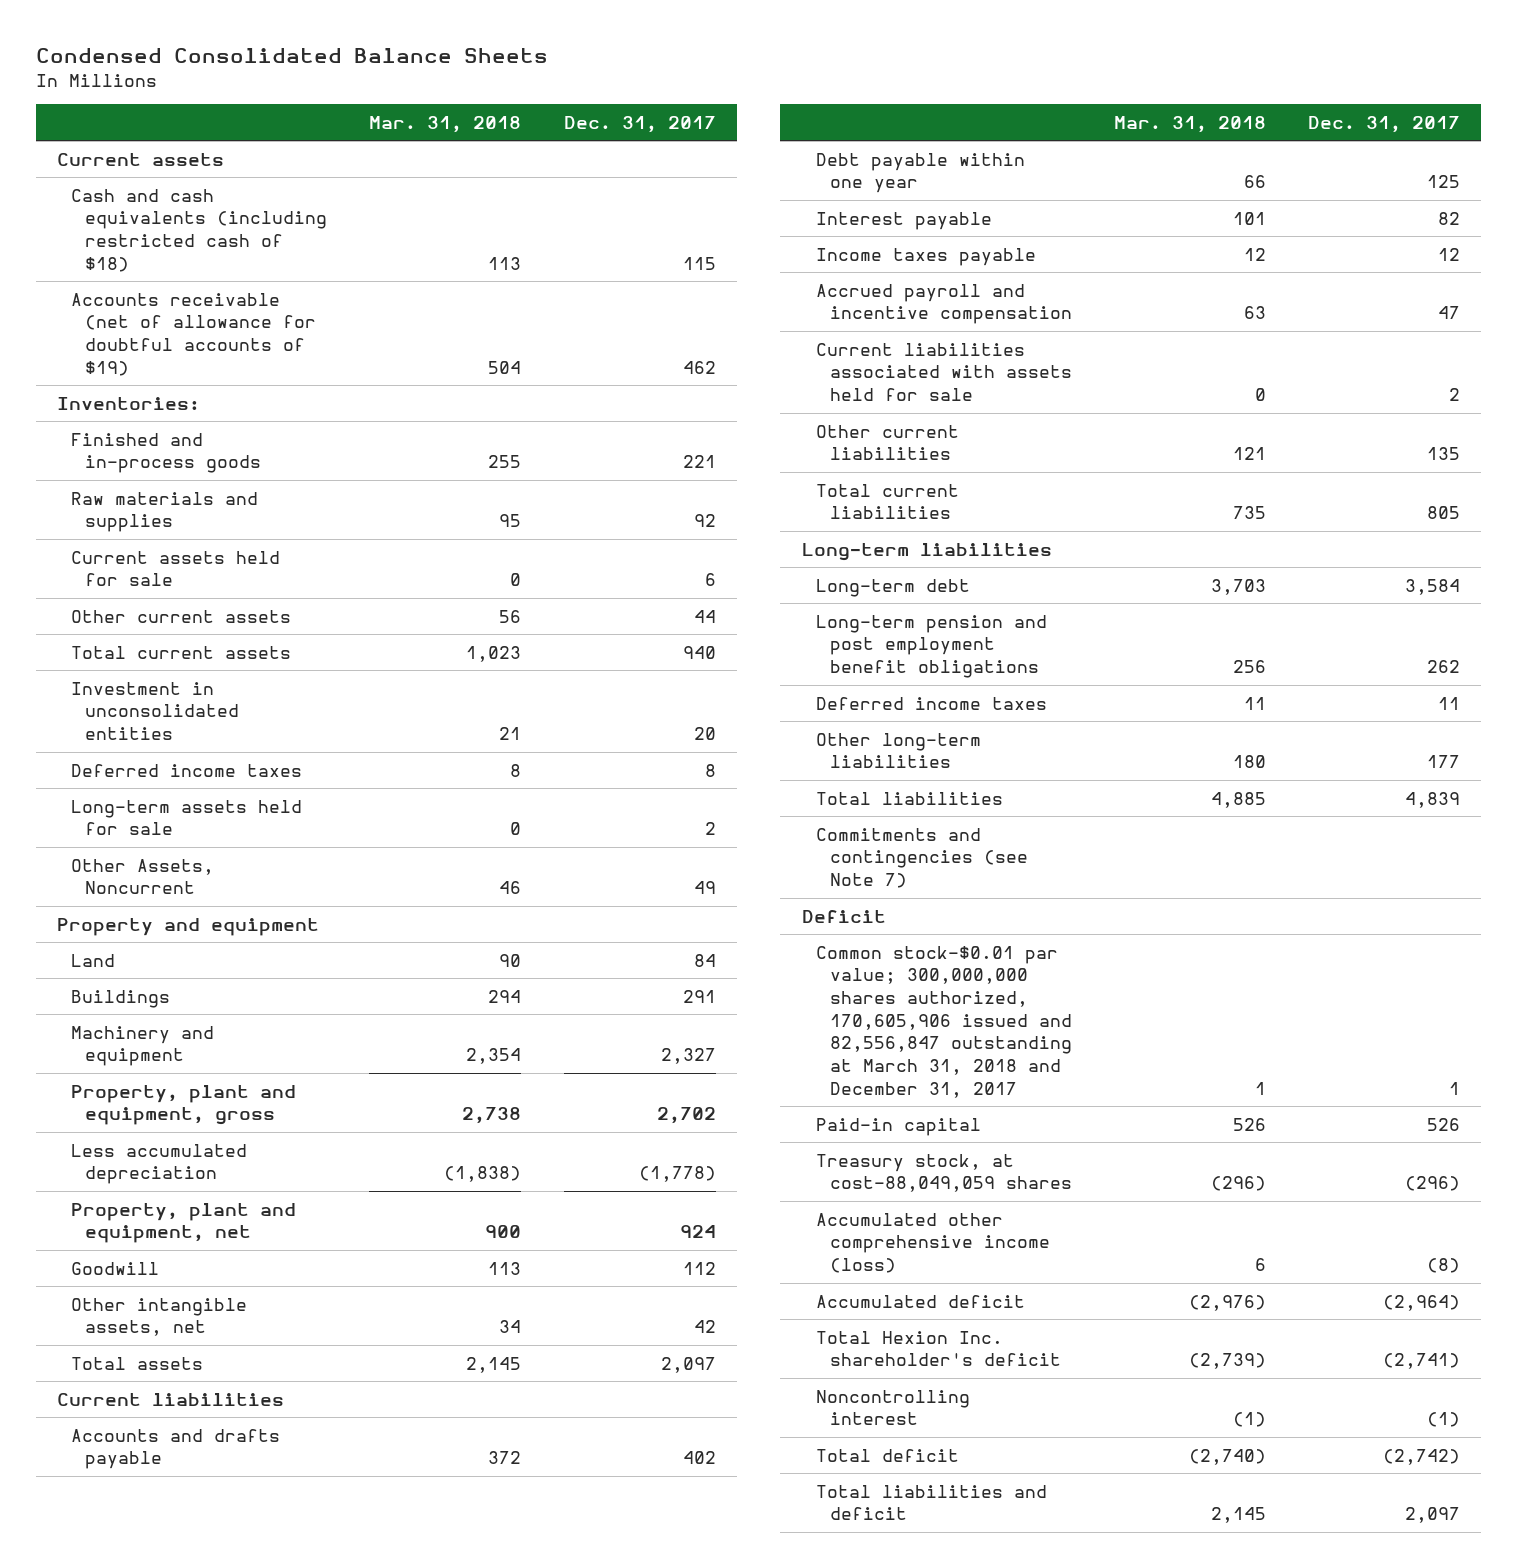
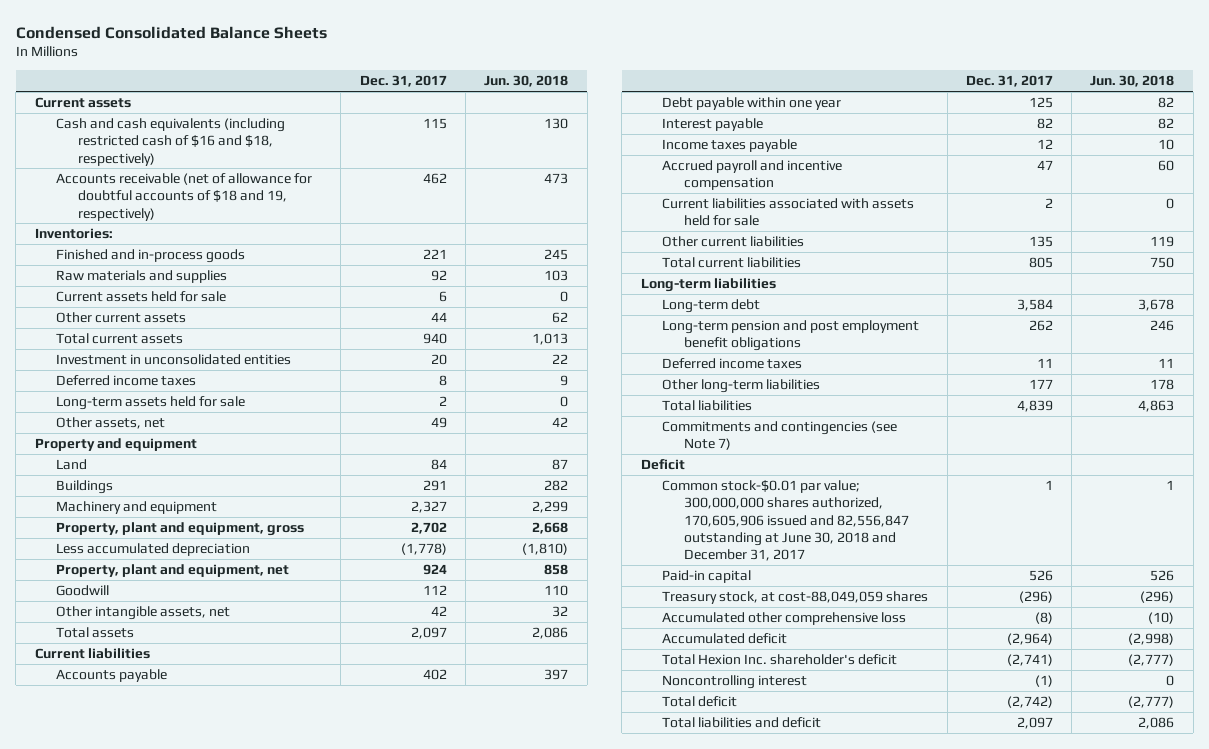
[369,115,522,133] Mar. 31, 2018 -> none
none -> [484,75,569,88] Jun. 30, 2018
[70,188,328,272] Cash and cash equivalents (including restricted cash of $18) -> [56,117,286,166] Cash and cash equivalents (including restricted cash of $16 and $18, respectively)
[70,292,317,376] Accounts receivable (net of allowance for doubtful accounts of $19) -> [56,172,313,221] Accounts receivable (net of allowance for doubtful accounts of $18 and 19, respectively)
[70,858,214,895] Other Assets, Noncurrent -> [56,416,166,429] Other assets, net
[70,1428,280,1470] Accounts and drafts payable -> [56,668,168,682] Accounts payable
[815,945,1072,1098] Common stock-$0.01 par value; 300,000,000 shares authorized, 170,605,906 issued and 82,556,847 outstanding at March 31, 2018 and December 31, 2017 -> [662,479,909,562] Common stock-$0.01 par value; 300,000,000 shares authorized, 170,605,906 issued and 82,556,847 outstanding at June 30, 2018 and December 31, 2017
[815,1212,1050,1274] Accumulated other comprehensive income (loss) -> [662,611,907,625] Accumulated other comprehensive loss

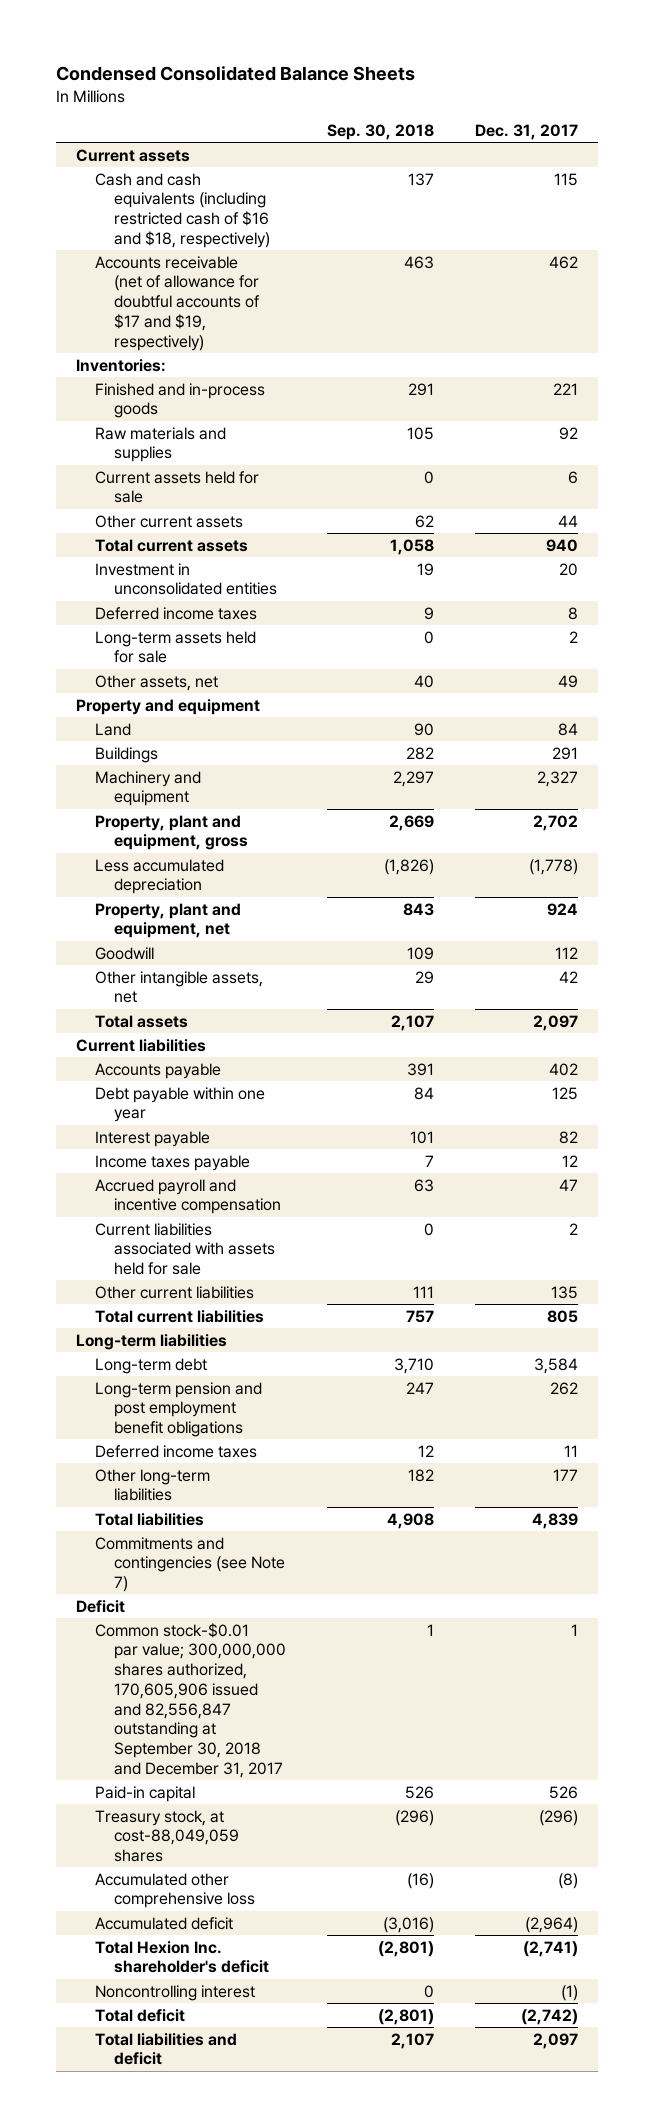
[484,75,569,88] Jun. 30, 2018 -> none
none -> [326,123,434,140] Sep. 30, 2018
[56,172,313,221] Accounts receivable (net of allowance for doubtful accounts of $18 and 19, respectively) -> [95,255,260,351] Accounts receivable (net of allowance for doubtful accounts of $17 and $19, respectively)
[662,479,909,562] Common stock-$0.01 par value; 300,000,000 shares authorized, 170,605,906 issued and 82,556,847 outstanding at June 30, 2018 and December 31, 2017 -> [95,1622,286,1778] Common stock-$0.01 par value; 300,000,000 shares authorized, 170,605,906 issued and 82,556,847 outstanding at September 30, 2018 and December 31, 2017

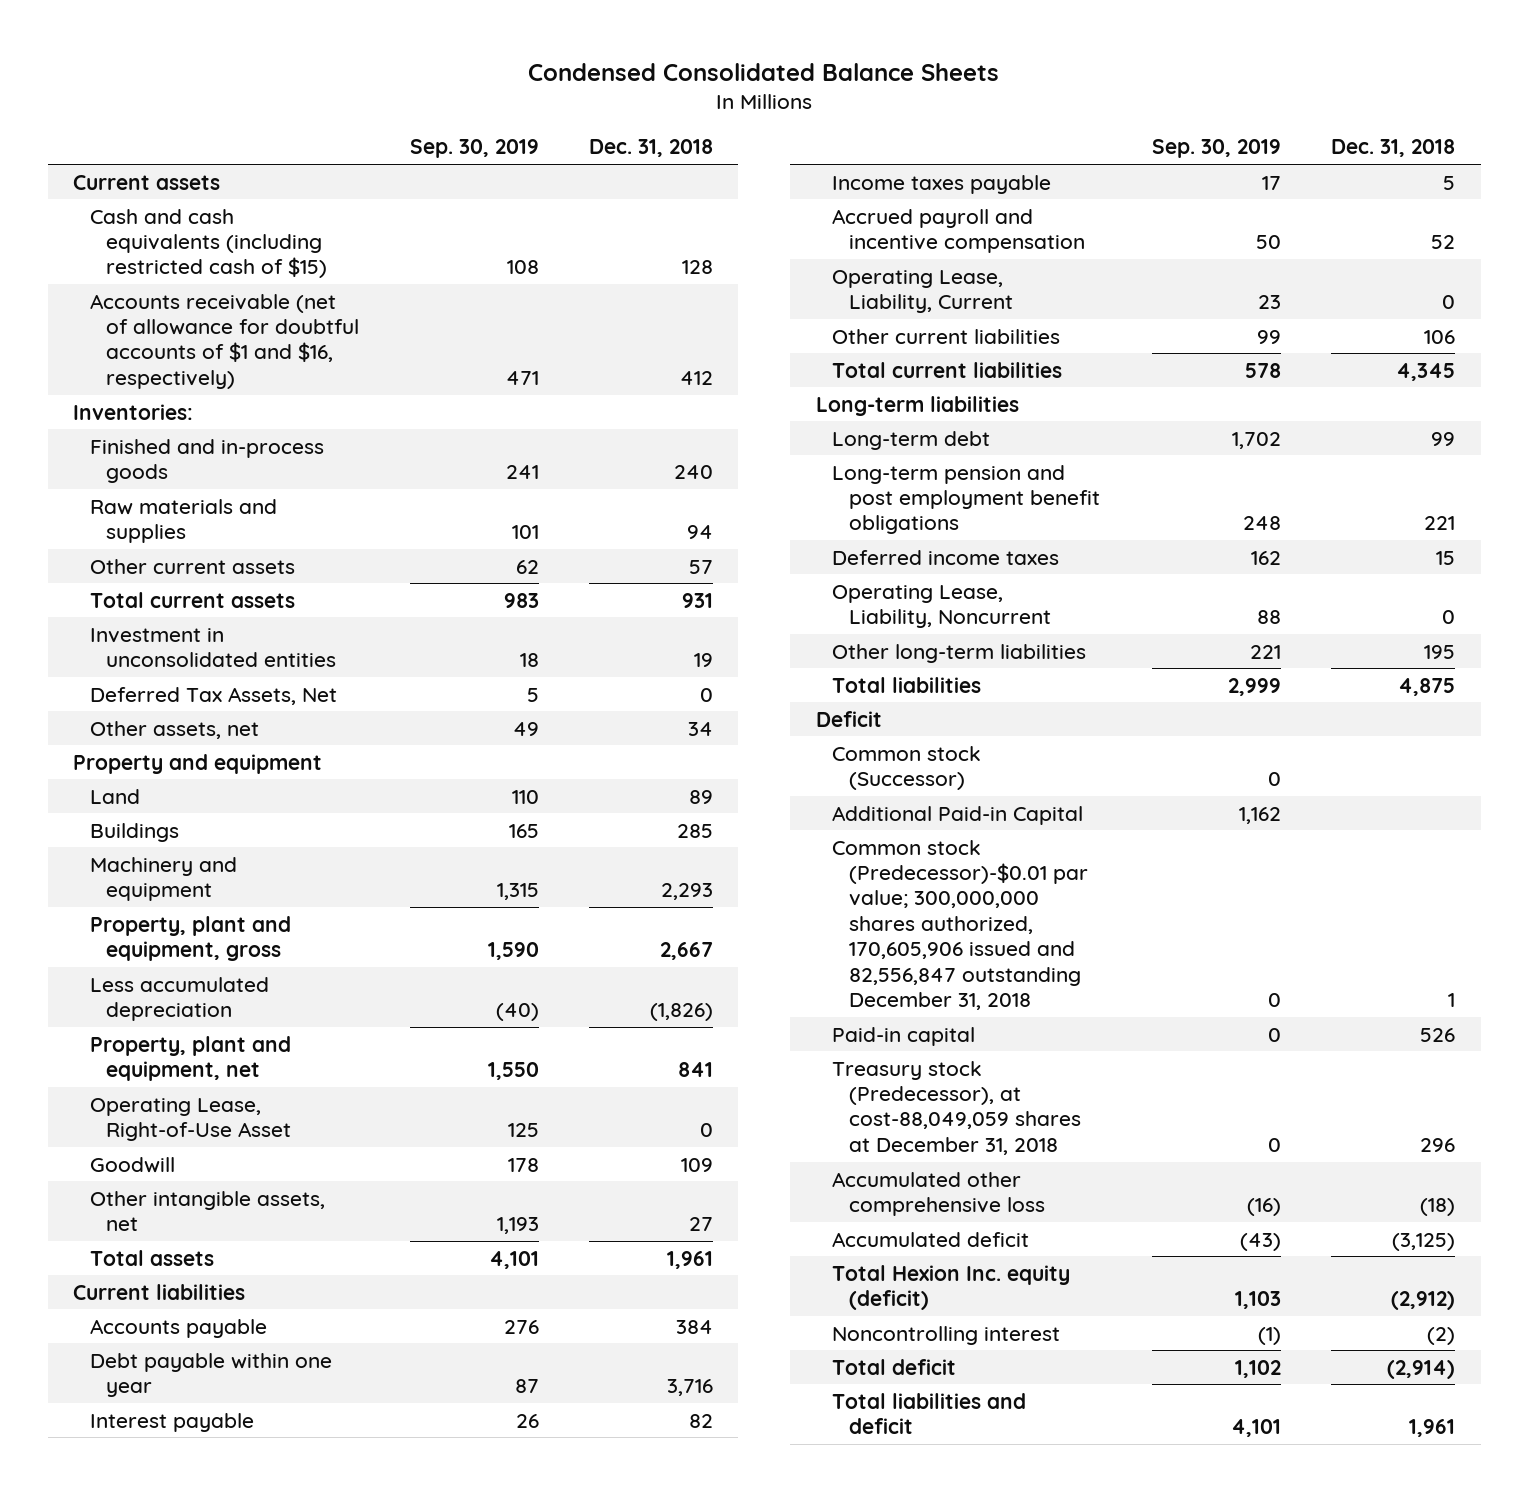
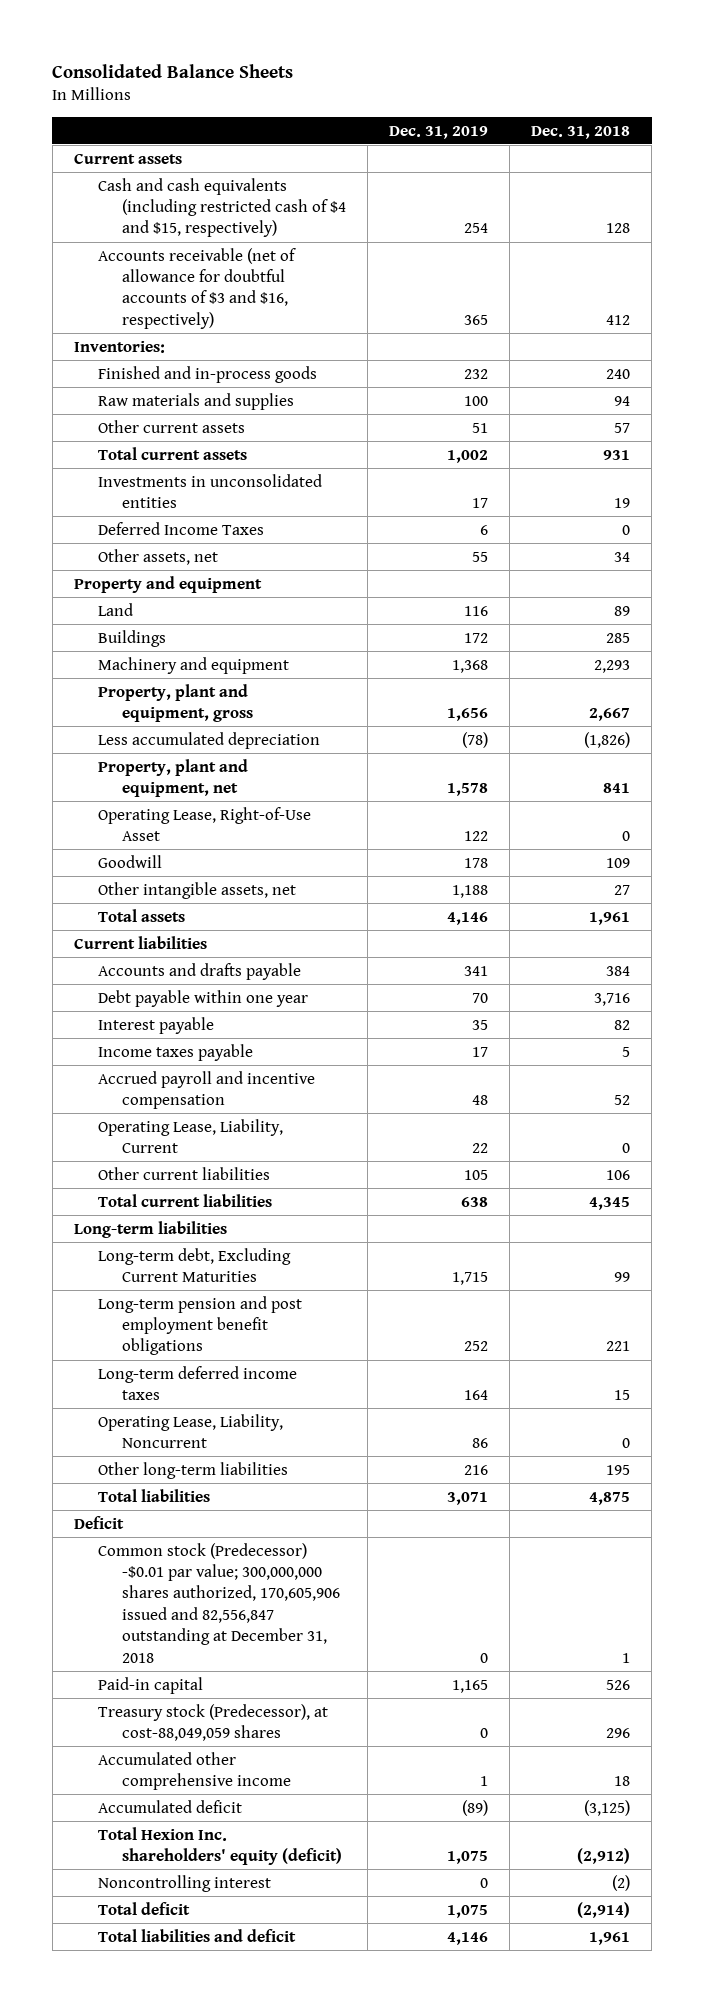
[528,62,1000,81] Condensed Consolidated Balance Sheets -> [52,64,294,79] Consolidated Balance Sheets
[409,139,539,159] Sep. 30, 2019 -> none
none -> [389,125,489,139] Dec. 31, 2019
[89,208,328,279] Cash and cash equivalents (including restricted cash of $15) -> [97,177,347,238] Cash and cash equivalents (including restricted cash of $4 and $15, respectively)
[89,293,360,389] Accounts receivable (net of allowance for doubtful accounts of $1 and $16, respectively) -> [97,247,296,329] Accounts receivable (net of allowance for doubtful accounts of $3 and $16, respectively)
[89,686,337,705] Deferred Tax Assets, Net -> none
[89,627,337,668] Investment in unconsolidated entities -> [97,473,322,509] Investments in unconsolidated entities
none -> [97,521,264,535] Deferred Income Taxes
[89,1318,267,1338] Accounts payable -> [97,962,301,980] Accounts and drafts payable
[832,430,991,450] Long-term debt -> [97,1247,291,1283] Long-term debt, Excluding Current Maturities
[832,549,1060,565] Deferred income taxes -> [97,1365,297,1401] Long-term deferred income taxes
[832,745,982,791] Common stock (Successor) -> none
[832,805,1084,825] Additional Paid-in Capital -> none
[832,839,1088,1011] Common stock (Predecessor)-$0.01 par value; 300,000,000 shares authorized, 170,605,906 issued and 82,556,847 outstanding December 31, 2018 -> [97,1542,341,1663] Common stock (Predecessor) -$0.01 par value; 300,000,000 shares authorized, 170,605,906 issued and 82,556,847 outstanding at December 31, 2018
[832,1060,1081,1155] Treasury stock (Predecessor), at cost-88,049,059 shares at December 31, 2018 -> [97,1703,328,1742] Treasury stock (Predecessor), at cost-88,049,059 shares
[832,1171,1045,1217] Accumulated other comprehensive loss -> [97,1751,292,1791] Accumulated other comprehensive income
[1420,1198,1456,1217] (18) -> [614,1776,631,1787] 18
[832,1264,1071,1311] Total Hexion Inc. equity (deficit) -> [97,1826,343,1866] Total Hexion Inc. shareholders' equity (deficit)

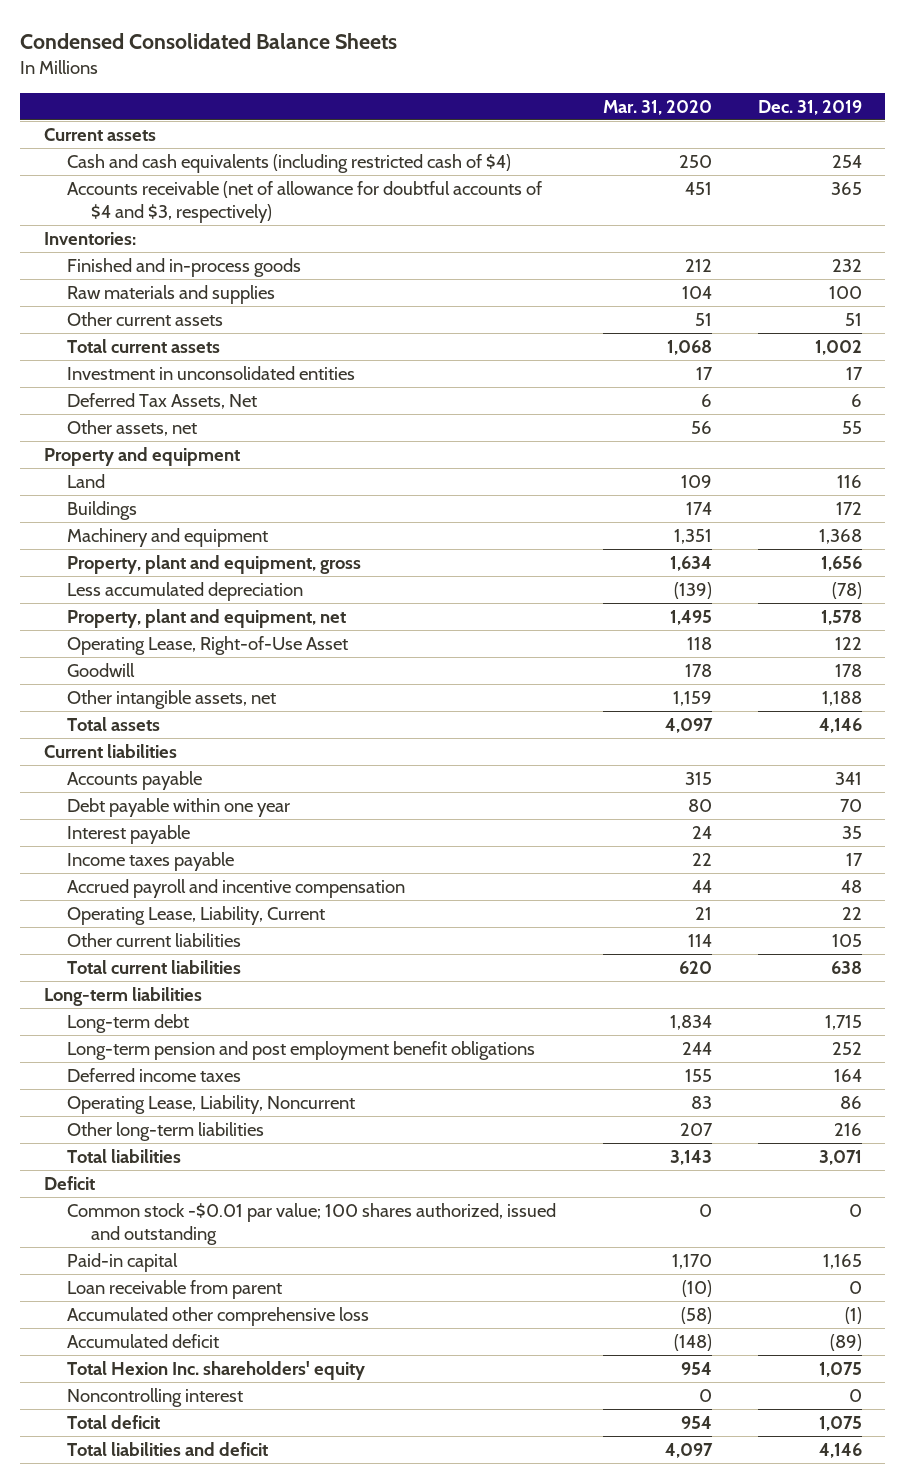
[52,64,294,79] Consolidated Balance Sheets -> [20,33,398,50] Condensed Consolidated Balance Sheets
[531,125,631,139] Dec. 31, 2018 -> none
none -> [602,99,712,115] Mar. 31, 2020
[97,177,347,238] Cash and cash equivalents (including restricted cash of $4 and $15, respectively) -> [67,154,512,174] Cash and cash equivalents (including restricted cash of $4)
[97,247,296,329] Accounts receivable (net of allowance for doubtful accounts of $3 and $16, respectively) -> [67,181,543,223] Accounts receivable (net of allowance for doubtful accounts of $4 and $3, respectively)
[97,521,264,535] Deferred Income Taxes -> none
[97,473,322,509] Investments in unconsolidated entities -> [67,366,356,381] Investment in unconsolidated entities
none -> [67,393,258,410] Deferred Tax Assets, Net
[97,962,301,980] Accounts and drafts payable -> [67,771,203,791] Accounts payable
[97,1247,291,1283] Long-term debt, Excluding Current Maturities -> [67,1014,190,1034] Long-term debt
[97,1365,297,1401] Long-term deferred income taxes -> [67,1068,242,1083] Deferred income taxes
[97,1542,341,1663] Common stock (Predecessor) -$0.01 par value; 300,000,000 shares authorized, 170,605,906 issued and 82,556,847 outstanding at December 31, 2018 -> none
none -> [67,1203,557,1245] Common stock -$0.01 par value; 100 shares authorized, issued and outstanding
[97,1703,328,1742] Treasury stock (Predecessor), at cost-88,049,059 shares -> none
none -> [67,1280,283,1300] Loan receivable from parent
[97,1751,292,1791] Accumulated other comprehensive income -> [67,1307,370,1327] Accumulated other comprehensive loss
[480,1776,489,1787] 1 -> [844,1307,862,1325] (1)
[97,1826,343,1866] Total Hexion Inc. shareholders' equity (deficit) -> [67,1361,366,1381] Total Hexion Inc. shareholders' equity

